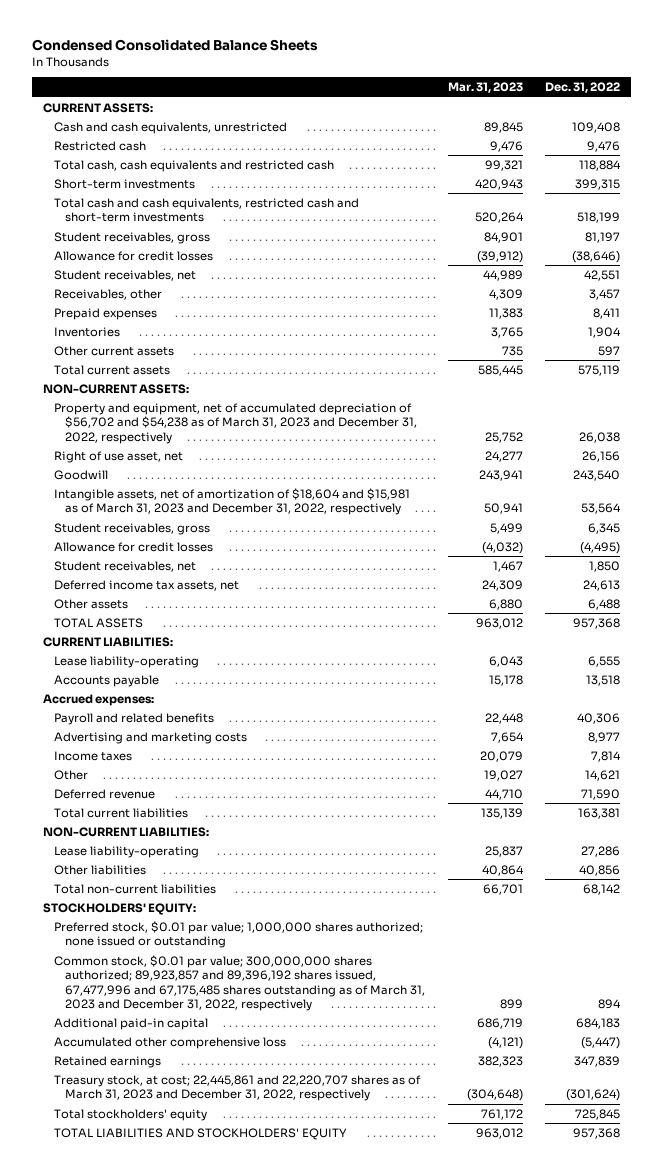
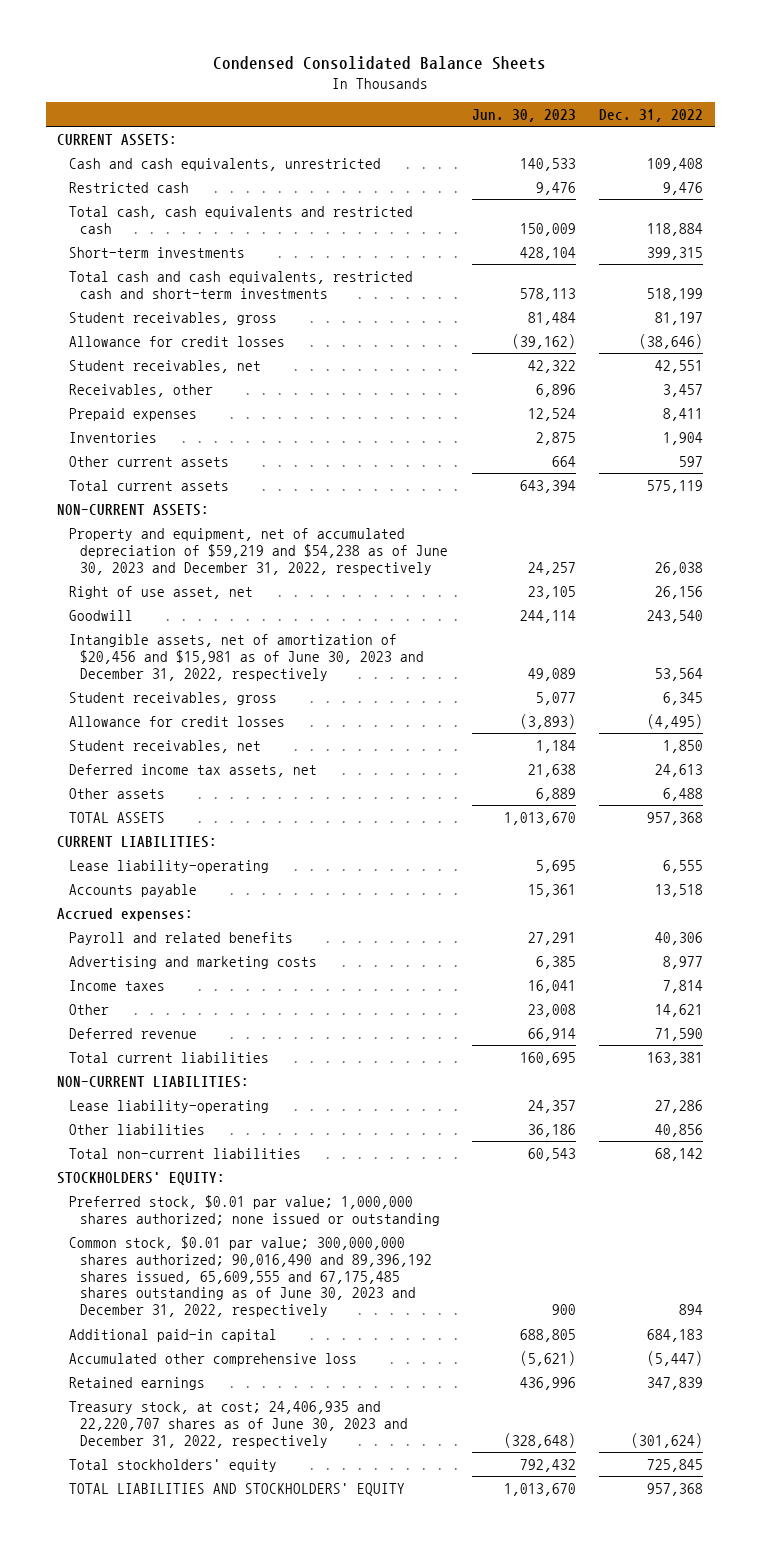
[447,82,523,94] Mar. 31, 2023 -> none
none -> [471,108,576,122] Jun. 30, 2023
[54,402,417,444] Property and equipment, net of accumulated depreciation of $56,702 and $54,238 as of March 31, 2023 and December 31, 2022, respectively -> [68,527,449,575] Property and equipment, net of accumulated depreciation of $59,219 and $54,238 as of June 30, 2023 and December 31, 2022, respectively
[54,487,411,516] Intangible assets, net of amortization of $18,604 and $15,981 as of March 31, 2023 and December 31, 2022, respectively -> [68,633,425,681] Intangible assets, net of amortization of $20,456 and $15,981 as of June 30, 2023 and December 31, 2022, respectively
[54,954,425,1012] Common stock, $0.01 par value; 300,000,000 shares authorized; 89,923,857 and 89,396,192 shares issued, 67,477,996 and 67,175,485 shares outstanding as of March 31, 2023 and December 31, 2022, respectively -> [68,1235,433,1318] Common stock, $0.01 par value; 300,000,000 shares authorized; 90,016,490 and 89,396,192 shares issued, 65,609,555 and 67,175,485 shares outstanding as of June 30, 2023 and December 31, 2022, respectively
[54,1074,422,1102] Treasury stock, at cost; 22,445,861 and 22,220,707 shares as of March 31, 2023 and December 31, 2022, respectively -> [68,1400,409,1448] Treasury stock, at cost; 24,406,935 and 22,220,707 shares as of June 30, 2023 and December 31, 2022, respectively

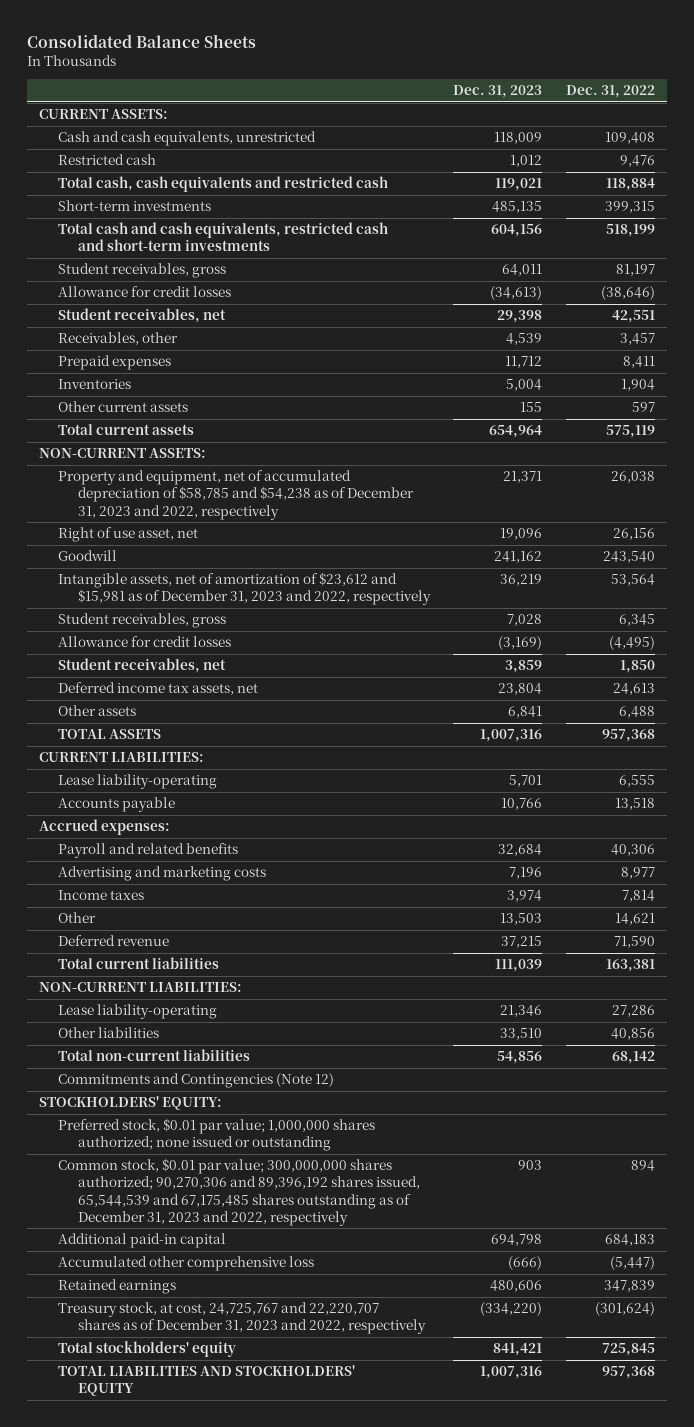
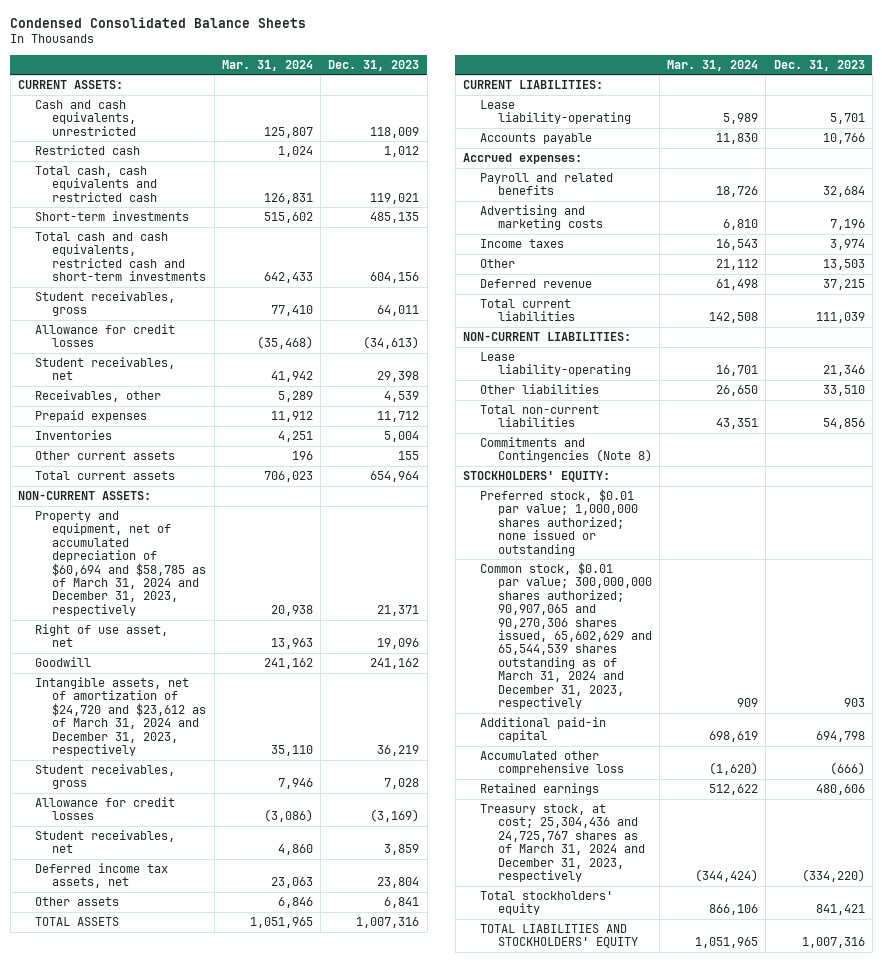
[27,33,257,48] Consolidated Balance Sheets -> [10,16,307,28] Condensed Consolidated Balance Sheets
[566,85,656,99] Dec. 31, 2022 -> none
none -> [221,59,313,71] Mar. 31, 2024
[58,470,414,520] Property and equipment, net of accumulated depreciation of $58,785 and $54,238 as of December 31, 2023 and 2022, respectively -> [35,510,207,616] Property and equipment, net of accumulated depreciation of $60,694 and $58,785 as of March 31, 2024 and December 31, 2023, respectively
[58,572,431,606] Intangible assets, net of amortization of $23,612 and $15,981 as of December 31, 2023 and 2022, respectively -> [35,676,207,757] Intangible assets, net of amortization of $24,720 and $23,612 as of March 31, 2024 and December 31, 2023, respectively
[58,1073,335,1089] Commitments and Contingencies (Note 12) -> [480,436,652,463] Commitments and Contingencies (Note 8)
[58,1158,420,1226] Common stock, $0.01 par value; 300,000,000 shares authorized; 90,270,306 and 89,396,192 shares issued, 65,544,539 and 67,175,485 shares outstanding as of December 31, 2023 and 2022, respectively -> [480,561,652,710] Common stock, $0.01 par value; 300,000,000 shares authorized; 90,907,065 and 90,270,306 shares issued, 65,602,629 and 65,544,539 shares outstanding as of March 31, 2024 and December 31, 2023, respectively
[58,1302,426,1335] Treasury stock, at cost, 24,725,767 and 22,220,707 shares as of December 31, 2023 and 2022, respectively -> [480,803,645,883] Treasury stock, at cost; 25,304,436 and 24,725,767 shares as of March 31, 2024 and December 31, 2023, respectively

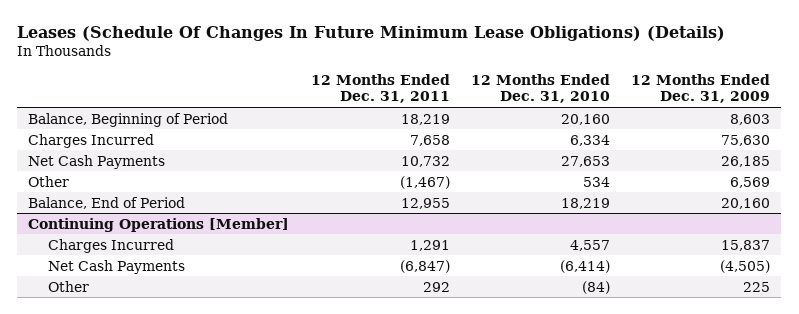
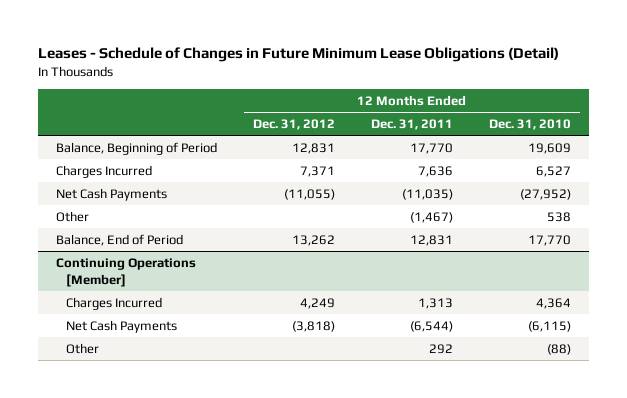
[17,26,726,42] Leases (Schedule Of Changes In Future Minimum Lease Obligations) (Details) -> [38,47,560,63] Leases - Schedule of Changes in Future Minimum Lease Obligations (Detail)
[631,74,771,104] 12 Months Ended Dec. 31, 2009 -> none
none -> [253,118,336,130] Dec. 31, 2012
[400,113,450,125] 18,219 -> [410,142,454,154] 17,770
[560,113,610,125] 20,160 -> [528,142,572,154] 19,609
[409,134,450,146] 7,658 -> [418,165,454,177] 7,636
[569,134,610,146] 6,334 -> [536,165,572,177] 6,527
[400,155,450,167] 10,732 -> [402,188,454,200] (11,035)
[560,155,610,167] 27,653 -> [520,188,572,200] (27,952)
[582,176,610,187] 534 -> [547,211,572,222] 538
[400,197,450,209] 12,955 -> [410,234,454,246] 12,831
[560,197,610,209] 18,219 -> [528,234,572,246] 17,770
[409,239,450,251] 1,291 -> [418,297,454,309] 1,313
[569,239,610,251] 4,557 -> [536,297,572,309] 4,364
[399,259,450,273] (6,847) -> [410,320,454,332] (6,544)
[559,259,610,273] (6,414) -> [528,320,572,332] (6,115)
[581,280,610,294] (84) -> [547,343,572,355] (88)

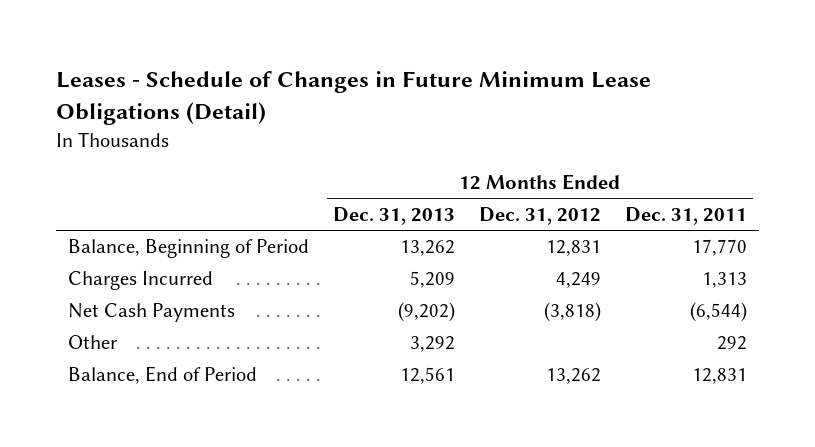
[489,118,572,130] Dec. 31, 2010 -> none
none -> [332,207,455,226] Dec. 31, 2013
[56,164,153,178] Charges Incurred -> none
[56,187,168,201] Net Cash Payments -> none
[56,210,90,222] Other -> none
[56,257,197,287] Continuing Operations [Member] -> none
[56,233,184,246] Balance, End of Period -> [67,366,257,385] Balance, End of Period

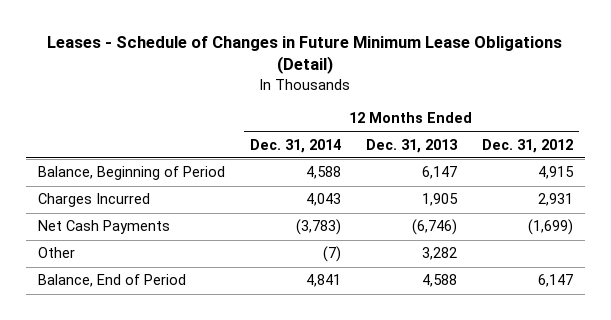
[625,207,748,226] Dec. 31, 2011 -> none
none -> [249,138,341,153] Dec. 31, 2014
[399,240,455,257] 13,262 -> [421,166,457,180] 6,147
[546,240,602,257] 12,831 -> [537,166,574,180] 4,915
[409,271,455,289] 5,209 -> [421,193,458,207] 1,905
[556,272,602,289] 4,249 -> [537,193,573,207] 2,931
[397,302,455,323] (9,202) -> [411,219,457,236] (6,746)
[544,302,602,323] (3,818) -> [527,219,573,236] (1,699)
[409,336,455,353] 3,292 -> [421,247,457,261] 3,282
[399,367,455,385] 12,561 -> [421,274,457,288] 4,588
[546,368,602,385] 13,262 -> [537,274,573,288] 6,147

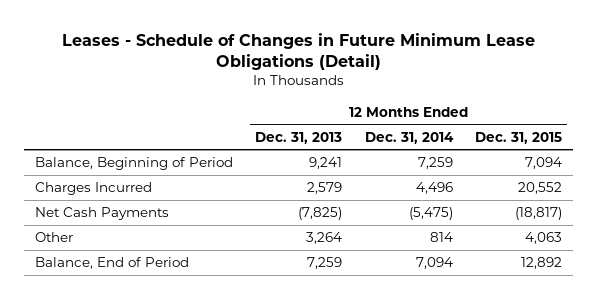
[481,138,573,153] Dec. 31, 2012 -> none
none -> [474,131,562,144] Dec. 31, 2015
[305,166,341,180] 4,588 -> [417,157,453,170] 7,259
[421,166,457,180] 6,147 -> [309,157,343,170] 9,241
[305,193,341,207] 4,043 -> [415,182,453,195] 4,496
[421,193,458,207] 1,905 -> [307,182,343,195] 2,579
[295,219,341,236] (3,783) -> [408,207,453,221] (5,475)
[411,219,457,236] (6,746) -> [298,207,343,221] (7,825)
[322,246,341,263] (7) -> [429,232,453,243] 814
[421,247,457,261] 3,282 -> [306,232,343,245] 3,264
[305,274,341,288] 4,841 -> [415,257,453,270] 7,094
[421,274,457,288] 4,588 -> [307,257,343,270] 7,259

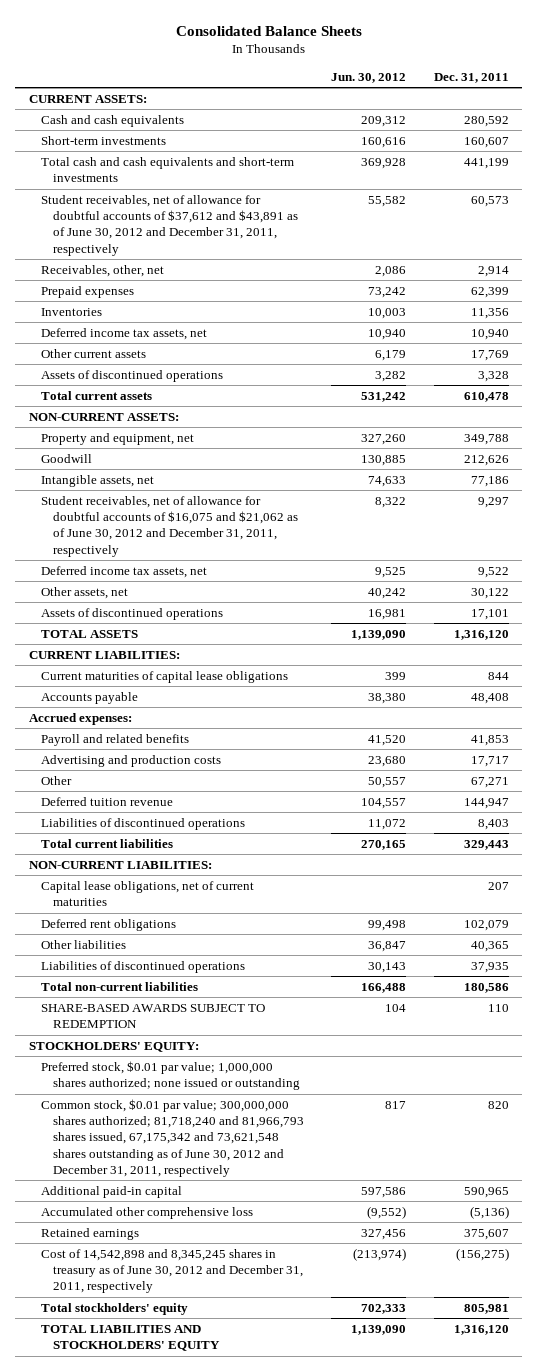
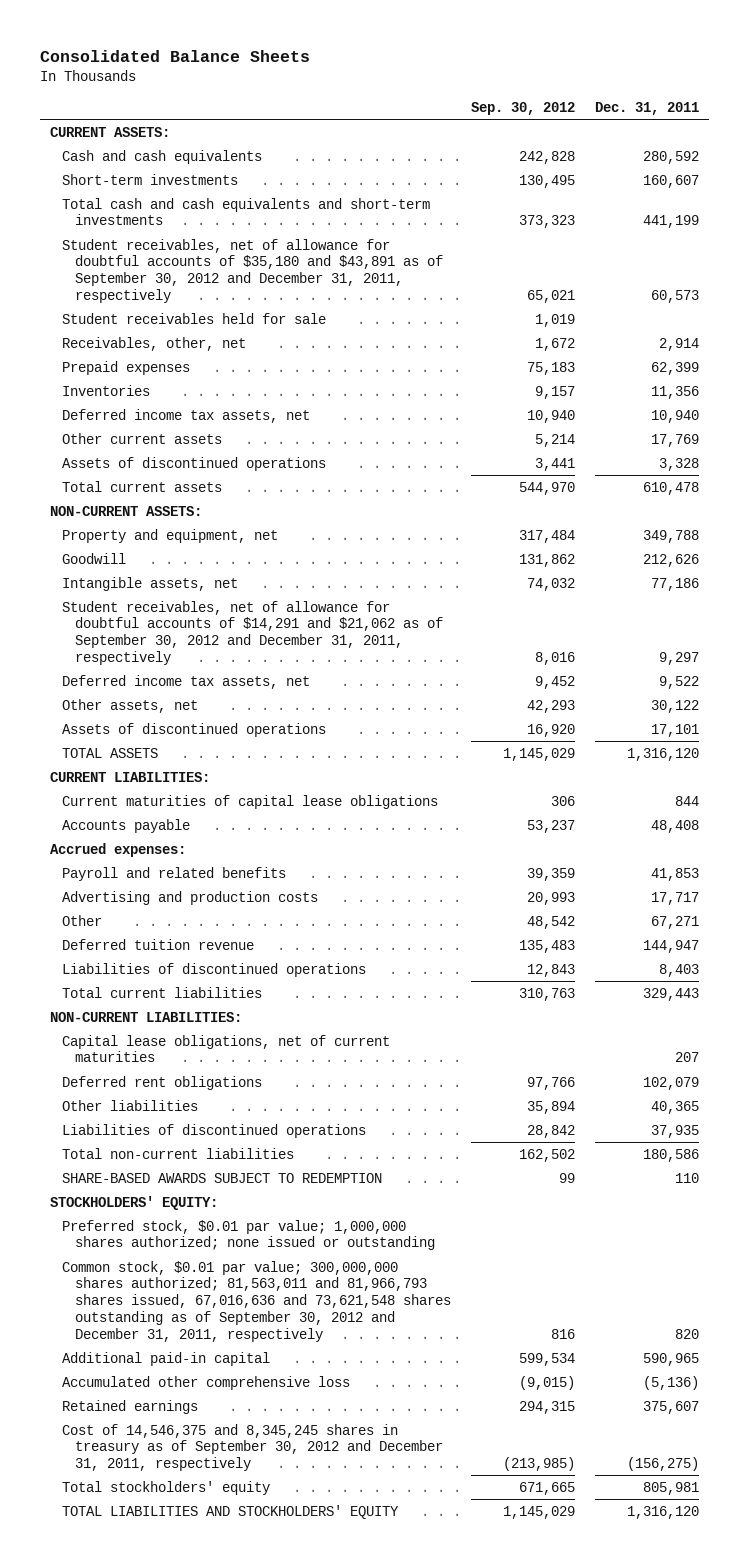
[331,72,407,83] Jun. 30, 2012 -> none
none -> [470,101,575,115] Sep. 30, 2012
[41,194,299,256] Student receivables, net of allowance for doubtful accounts of $37,612 and $43,891 as of June 30, 2012 and December 31, 2011, respectively -> [62,238,443,304] Student receivables, net of allowance for doubtful accounts of $35,180 and $43,891 as of September 30, 2012 and December 31, 2011, respectively
none -> [62,312,327,324] Student receivables held for sale
[41,495,299,557] Student receivables, net of allowance for doubtful accounts of $16,075 and $21,062 as of June 30, 2012 and December 31, 2011, respectively -> [62,600,443,666] Student receivables, net of allowance for doubtful accounts of $14,291 and $21,062 as of September 30, 2012 and December 31, 2011, respectively
[41,1098,305,1177] Common stock, $0.01 par value; 300,000,000 shares authorized; 81,718,240 and 81,966,793 shares issued, 67,175,342 and 73,621,548 shares outstanding as of June 30, 2012 and December 31, 2011, respectively -> [62,1260,451,1342] Common stock, $0.01 par value; 300,000,000 shares authorized; 81,563,011 and 81,966,793 shares issued, 67,016,636 and 73,621,548 shares outstanding as of September 30, 2012 and December 31, 2011, respectively
[41,1248,304,1294] Cost of 14,542,898 and 8,345,245 shares in treasury as of June 30, 2012 and December 31, 2011, respectively -> [62,1423,443,1472] Cost of 14,546,375 and 8,345,245 shares in treasury as of September 30, 2012 and December 31, 2011, respectively

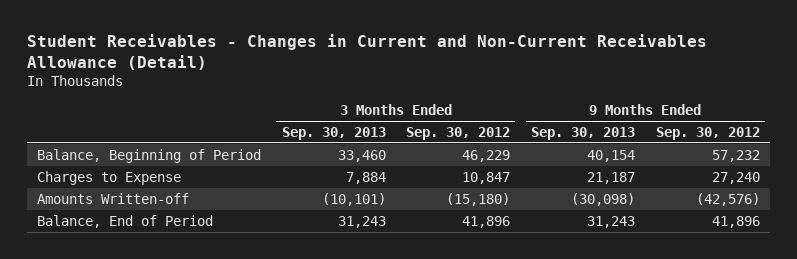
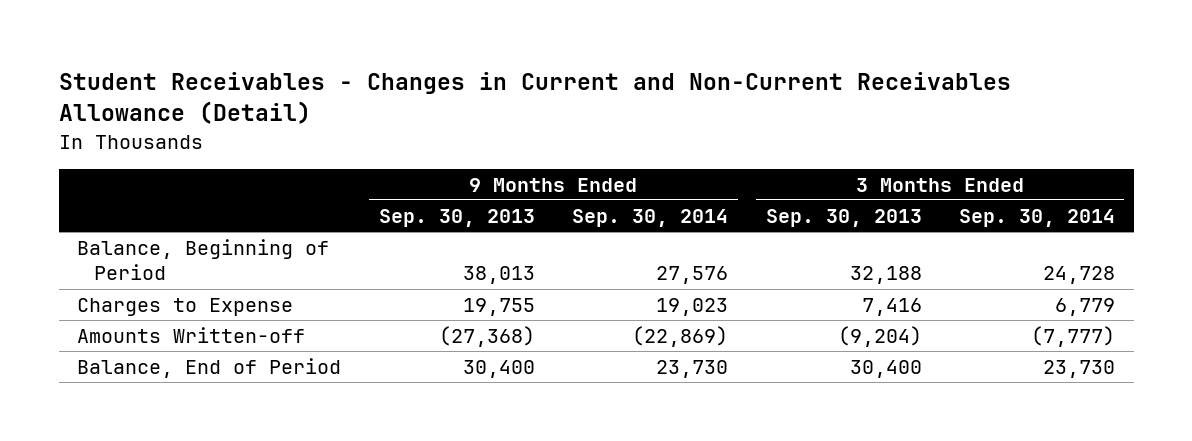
[406,126,511,140] Sep. 30, 2012 -> none
[655,126,760,140] Sep. 30, 2012 -> none
none -> [572,208,729,227] Sep. 30, 2014
none -> [959,208,1116,227] Sep. 30, 2014
[337,149,386,162] 33,460 -> [849,266,922,285] 32,188
[586,149,635,162] 40,154 -> [462,266,535,285] 38,013
[345,171,386,184] 7,884 -> [861,297,922,316] 7,416
[586,171,635,184] 21,187 -> [462,297,535,316] 19,755
[321,192,386,206] (10,101) -> [837,325,922,347] (9,204)
[570,192,635,206] (30,098) -> [438,325,535,347] (27,368)
[337,215,386,228] 31,243 -> [849,359,922,378] 30,400
[586,215,635,228] 31,243 -> [462,359,535,378] 30,400

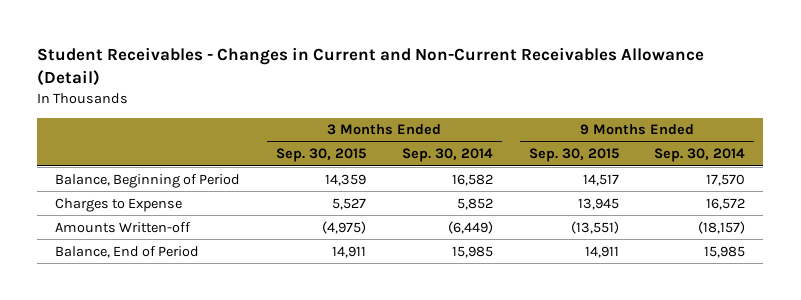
[378,208,535,227] Sep. 30, 2013 -> none
[765,208,922,227] Sep. 30, 2013 -> none
none -> [276,148,367,163] Sep. 30, 2015
none -> [528,148,619,163] Sep. 30, 2015
[656,266,729,285] 27,576 -> [706,173,746,186] 17,570
[1043,266,1116,285] 24,728 -> [451,173,493,186] 16,582
[656,297,729,316] 19,023 -> [706,197,746,210] 16,572
[1055,297,1116,316] 6,779 -> [456,197,493,210] 5,852
[632,325,729,347] (22,869) -> [698,220,746,234] (18,157)
[1031,325,1116,347] (7,777) -> [447,220,493,234] (6,449)
[656,359,729,378] 23,730 -> [704,245,746,258] 15,985
[1043,359,1116,378] 23,730 -> [451,245,493,258] 15,985

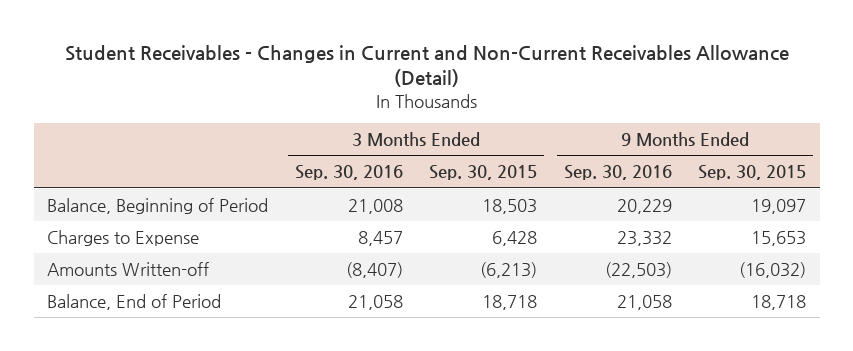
[401,148,493,163] Sep. 30, 2014 -> none
[654,148,746,163] Sep. 30, 2014 -> none
none -> [294,165,403,181] Sep. 30, 2016
none -> [563,165,672,181] Sep. 30, 2016
[325,173,367,186] 14,359 -> [482,198,538,214] 18,503
[582,173,619,186] 14,517 -> [751,198,807,214] 19,097
[332,197,367,210] 5,527 -> [492,230,538,246] 6,428
[577,197,619,210] 13,945 -> [751,230,807,246] 15,653
[322,220,367,234] (4,975) -> [480,261,538,278] (6,213)
[570,220,619,234] (13,551) -> [739,261,807,278] (16,032)
[332,245,367,258] 14,911 -> [482,294,538,310] 18,718
[584,245,619,258] 14,911 -> [751,294,807,310] 18,718

